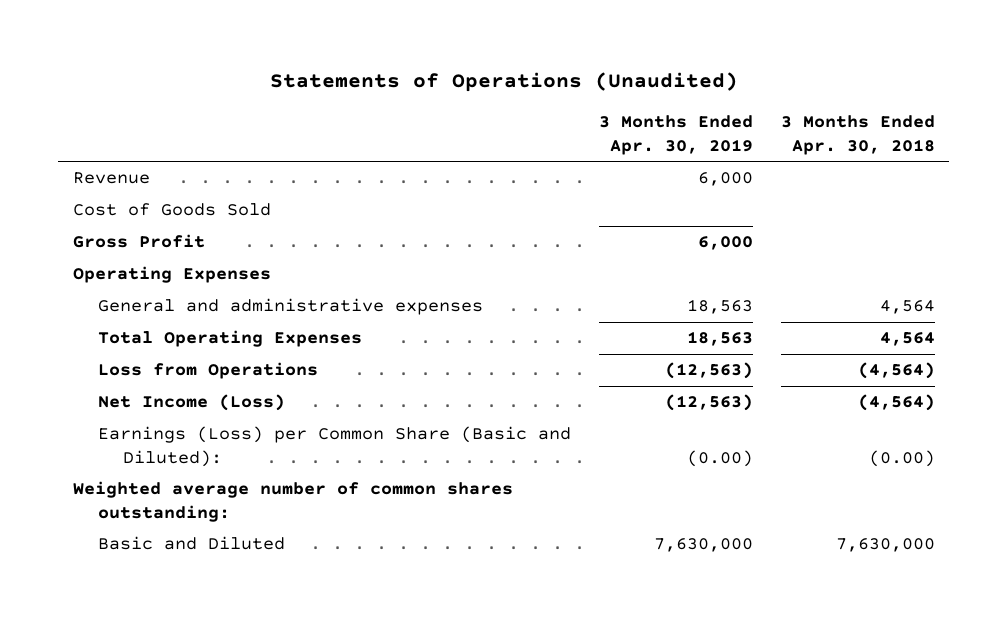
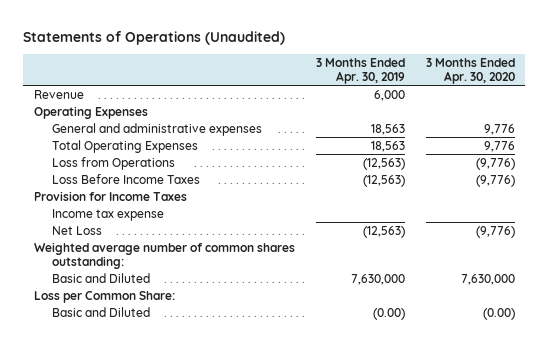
[781,115,936,155] 3 Months Ended Apr. 30, 2018 -> none
none -> [425,57,515,84] 3 Months Ended Apr. 30, 2020
[72,203,271,217] Cost of Goods Sold -> none
[72,234,205,249] Gross Profit -> none
[97,426,571,468] Earnings (Loss) per Common Share (Basic and Diluted): -> none
none -> [52,173,201,184] Loss Before Income Taxes
none -> [33,190,187,201] Provision for Income Taxes
none -> [52,208,165,221] Income tax expense
[97,394,285,412] Net Income (Loss) -> [52,225,103,235] Net Loss
none -> [33,290,175,303] Loss per Common Share:
none -> [52,306,151,317] Basic and Diluted

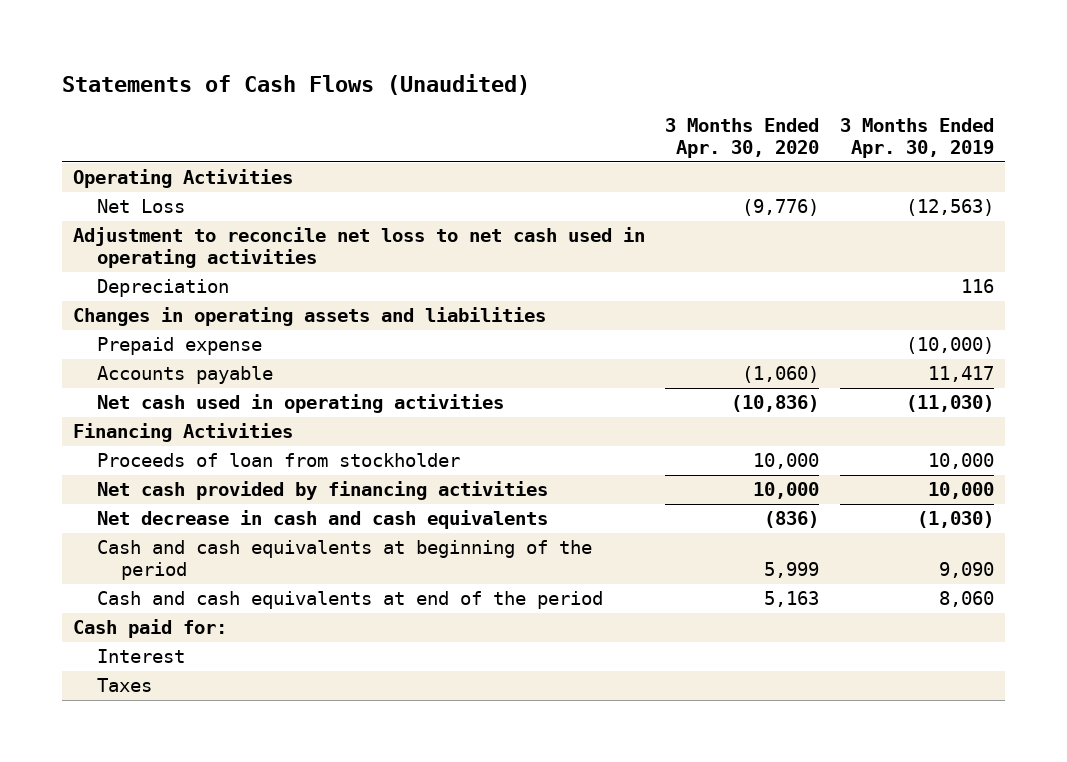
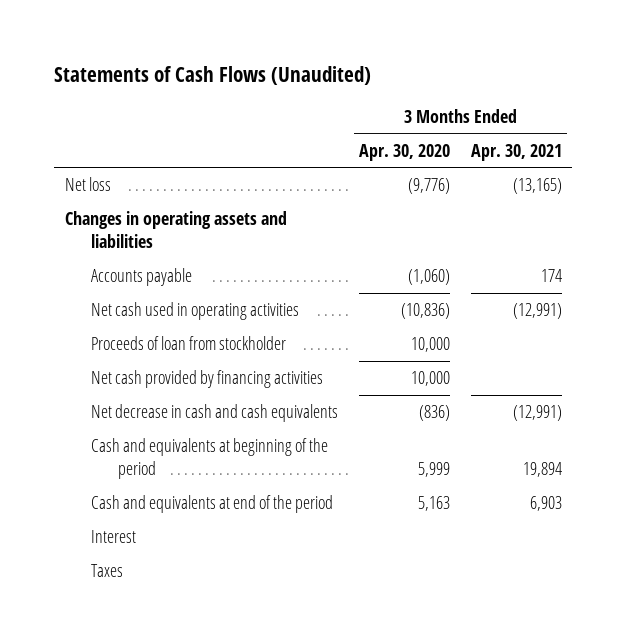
[840,118,995,159] 3 Months Ended Apr. 30, 2019 -> none
none -> [471,143,563,161] Apr. 30, 2021
[72,169,293,189] Operating Activities -> none
[72,227,645,269] Adjustment to reconcile net loss to net cash used in operating activities -> none
[96,279,229,298] Depreciation -> none
[96,199,185,214] Net Loss -> [64,177,111,192] Net loss
[96,337,262,356] Prepaid expense -> none
[72,423,293,443] Financing Activities -> none
[72,619,227,639] Cash paid for: -> none
[96,540,592,581] Cash and cash equivalents at beginning of the period -> [91,438,329,479] Cash and equivalents at beginning of the period
[96,591,603,610] Cash and cash equivalents at end of the period -> [91,495,334,514] Cash and equivalents at end of the period

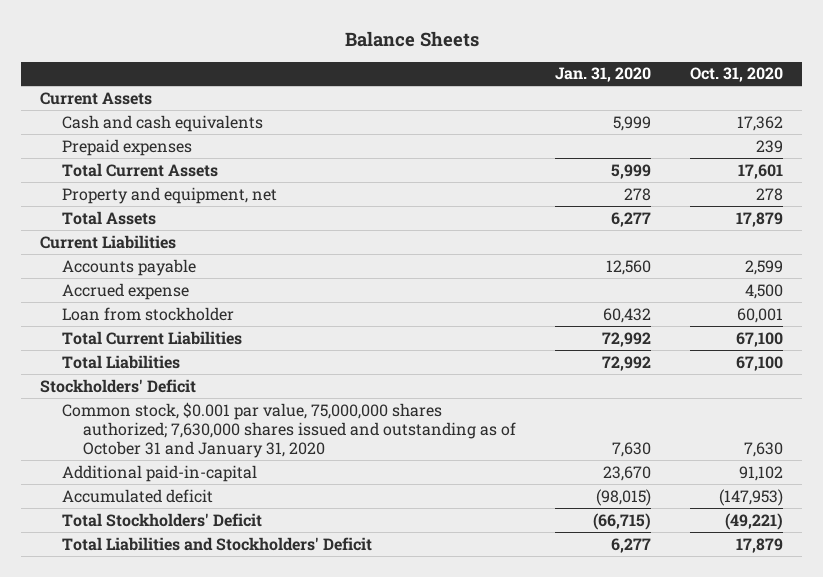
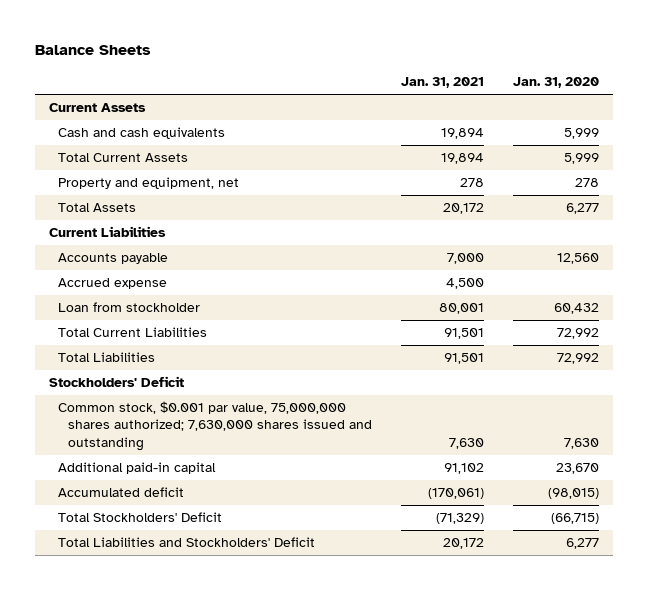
[690,67,784,83] Oct. 31, 2020 -> none
none -> [400,77,484,89] Jan. 31, 2021
[61,138,192,156] Prepaid expenses -> none
[61,401,517,458] Common stock, $0.001 par value, 75,000,000 shares authorized; 7,630,000 shares issued and outstanding as of October 31 and January 31, 2020 -> [58,401,372,451] Common stock, $0.001 par value, 75,000,000 shares authorized; 7,630,000 shares issued and outstanding
[61,464,257,482] Additional paid-in-capital -> [58,462,217,475] Additional paid-in capital

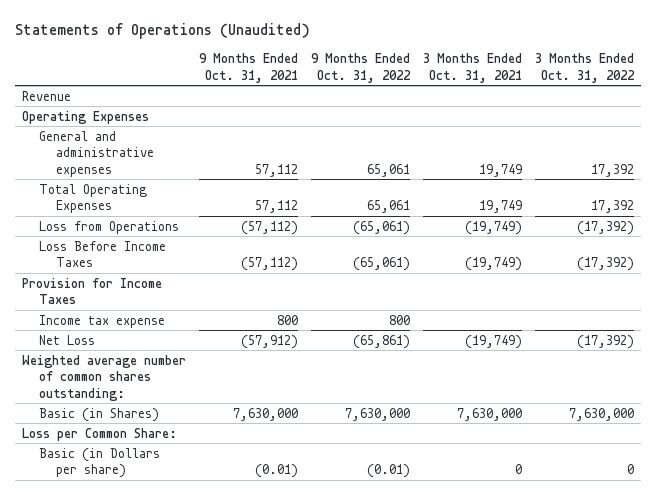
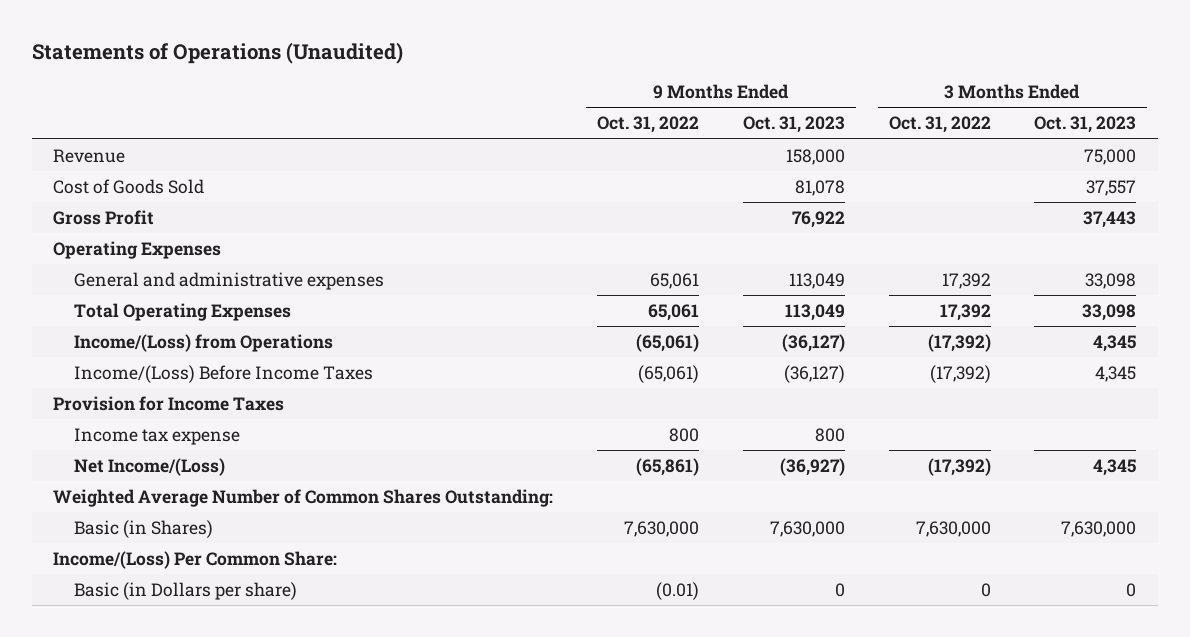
[198,53,298,83] 9 Months Ended Oct. 31, 2021 -> none
[423,53,523,83] 3 Months Ended Oct. 31, 2021 -> none
none -> [742,116,845,134] Oct. 31, 2023
none -> [1034,116,1137,134] Oct. 31, 2023
none -> [53,178,205,194] Cost of Goods Sold
none -> [53,209,155,225] Gross Profit
[38,220,179,234] Loss from Operations -> [73,333,333,352] Income/(Loss) from Operations
[38,240,166,268] Loss Before Income Taxes -> [73,364,373,383] Income/(Loss) Before Income Taxes
[38,334,95,345] Net Loss -> [73,457,225,476] Net Income/(Loss)
[21,354,186,401] Weighted average number of common shares outstanding: -> [53,488,554,507] Weighted Average Number of Common Shares Outstanding:
[21,427,177,441] Loss per Common Share: -> [53,550,338,569] Income/(Loss) Per Common Share:

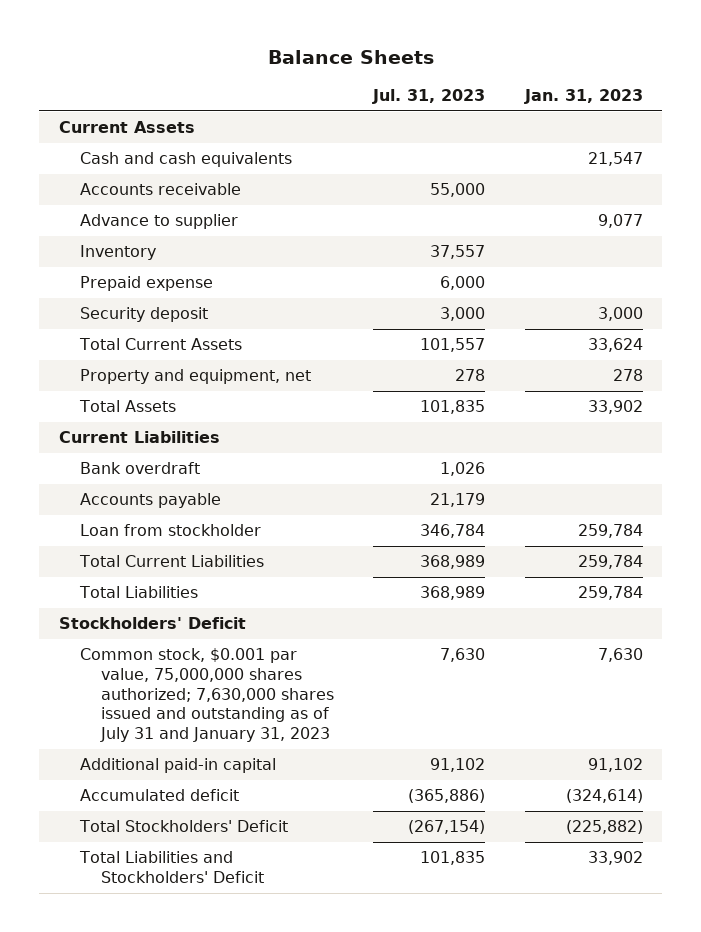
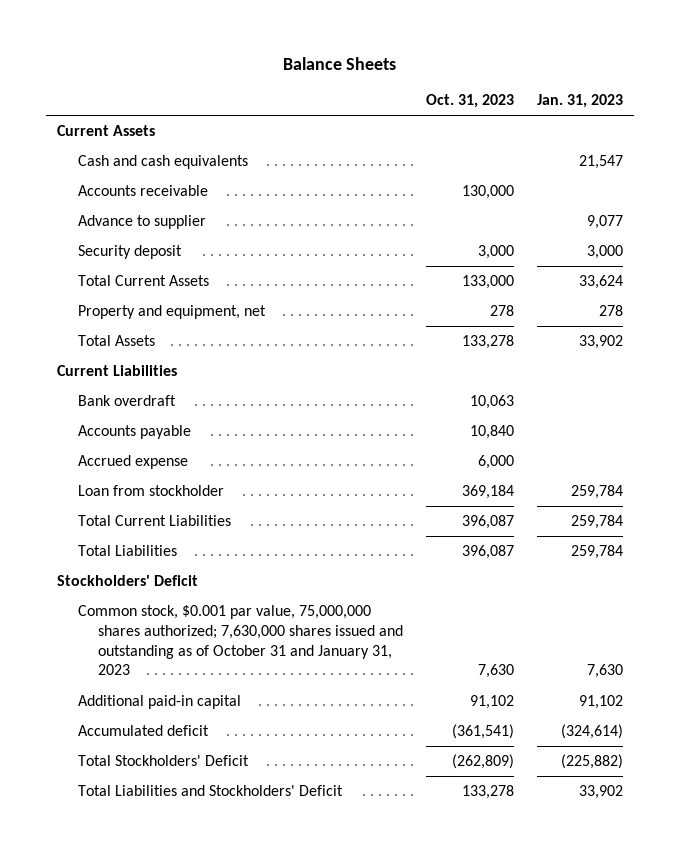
[372,89,486,105] Jul. 31, 2023 -> none
none -> [425,94,514,109] Oct. 31, 2023
[79,245,156,261] Inventory -> none
[79,276,213,292] Prepaid expense -> none
none -> [77,455,188,470] Accrued expense
[79,648,334,743] Common stock, $0.001 par value, 75,000,000 shares authorized; 7,630,000 shares issued and outstanding as of July 31 and January 31, 2023 -> [77,605,403,676] Common stock, $0.001 par value, 75,000,000 shares authorized; 7,630,000 shares issued and outstanding as of October 31 and January 31, 2023

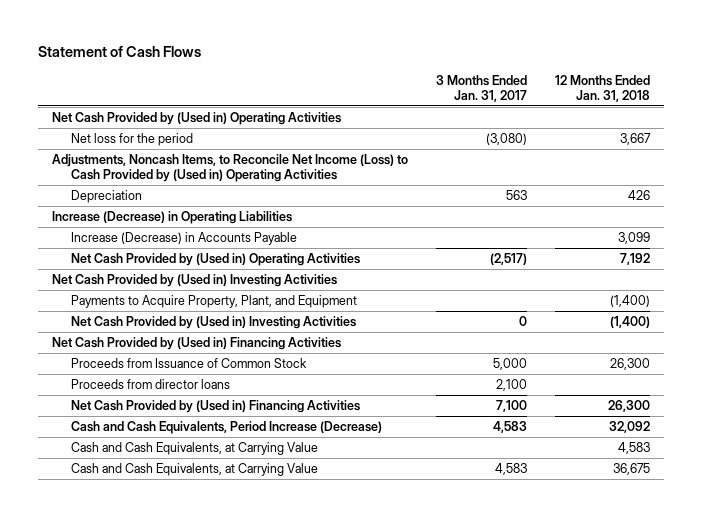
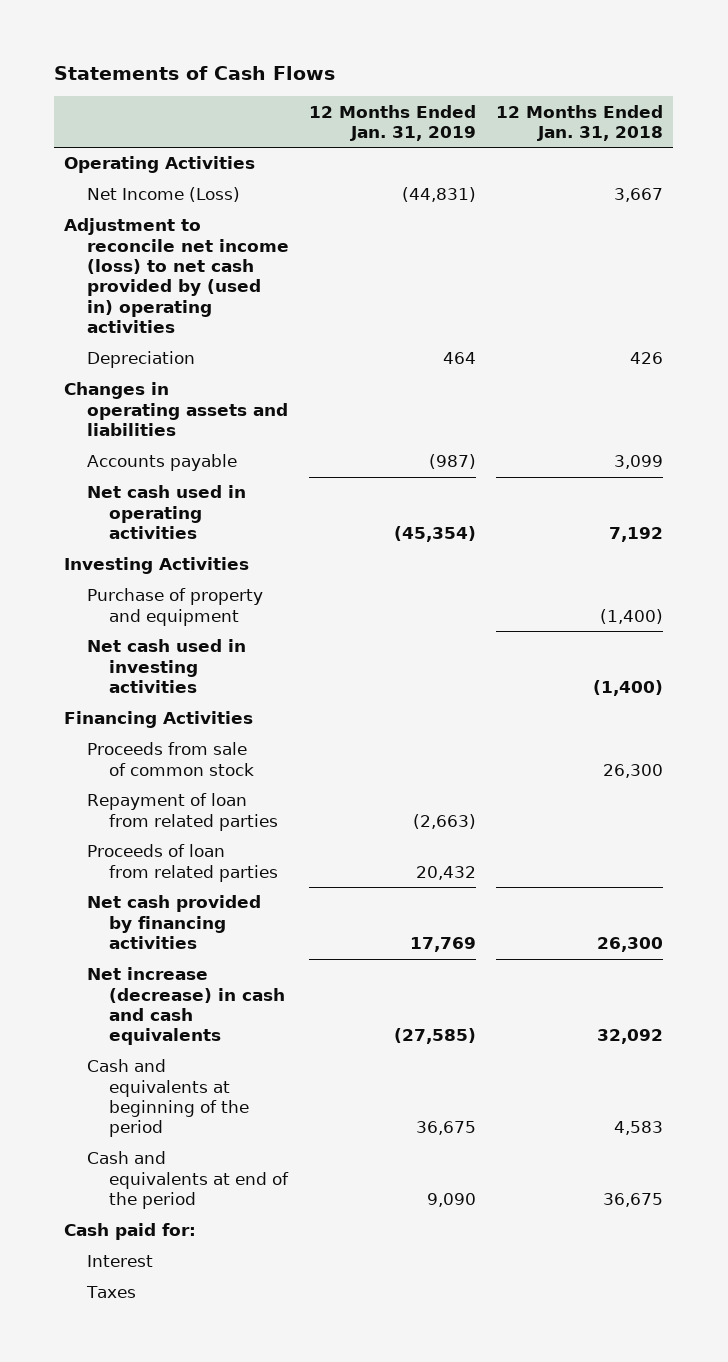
[37,46,201,58] Statement of Cash Flows -> [54,65,336,80] Statements of Cash Flows
[435,74,527,102] 3 Months Ended Jan. 31, 2017 -> none
none -> [308,104,476,141] 12 Months Ended Jan. 31, 2019
[51,112,341,126] Net Cash Provided by (Used in) Operating Activities -> [64,156,256,174] Operating Activities
[71,133,194,147] Net loss for the period -> [86,187,240,203] Net Income (Loss)
[51,154,408,182] Adjustments, Noncash Items, to Reconcile Net Income (Loss) to Cash Provided by (Used in) Operating Activities -> [64,218,289,334] Adjustment to reconcile net income (loss) to net cash provided by (used in) operating activities
[51,211,292,225] Increase (Decrease) in Operating Liabilities -> none
[71,379,231,390] Proceeds from director loans -> none
none -> [64,382,288,437] Changes in operating assets and liabilities
[71,232,298,246] Increase (Decrease) in Accounts Payable -> [86,454,237,472] Accounts payable
[71,253,361,267] Net Cash Provided by (Used in) Operating Activities -> [86,485,246,540] Net cash used in operating activities
[51,274,337,288] Net Cash Provided by (Used in) Investing Activities -> [64,557,250,575] Investing Activities
[71,295,358,309] Payments to Acquire Property, Plant, and Equipment -> [86,588,263,626] Purchase of property and equipment
[71,316,357,330] Net Cash Provided by (Used in) Investing Activities -> [86,639,246,694] Net cash used in investing activities
[51,337,341,351] Net Cash Provided by (Used in) Financing Activities -> [64,711,254,729] Financing Activities
[71,358,308,369] Proceeds from Issuance of Common Stock -> [86,742,255,776] Proceeds from sale of common stock
none -> [86,793,279,831] Repayment of loan from related parties
none -> [86,844,279,882] Proceeds of loan from related parties
[71,400,361,414] Net Cash Provided by (Used in) Financing Activities -> [86,895,261,950] Net cash provided by financing activities
[71,421,383,435] Cash and Cash Equivalents, Period Increase (Decrease) -> [86,967,286,1046] Net increase (decrease) in cash and cash equivalents
[71,442,319,456] Cash and Cash Equivalents, at Carrying Value -> [86,1059,250,1138] Cash and equivalents at beginning of the period
[71,463,319,477] Cash and Cash Equivalents, at Carrying Value -> [86,1151,290,1210] Cash and equivalents at end of the period
none -> [64,1223,197,1241] Cash paid for:
none -> [86,1255,153,1268] Interest
none -> [85,1286,136,1299] Taxes

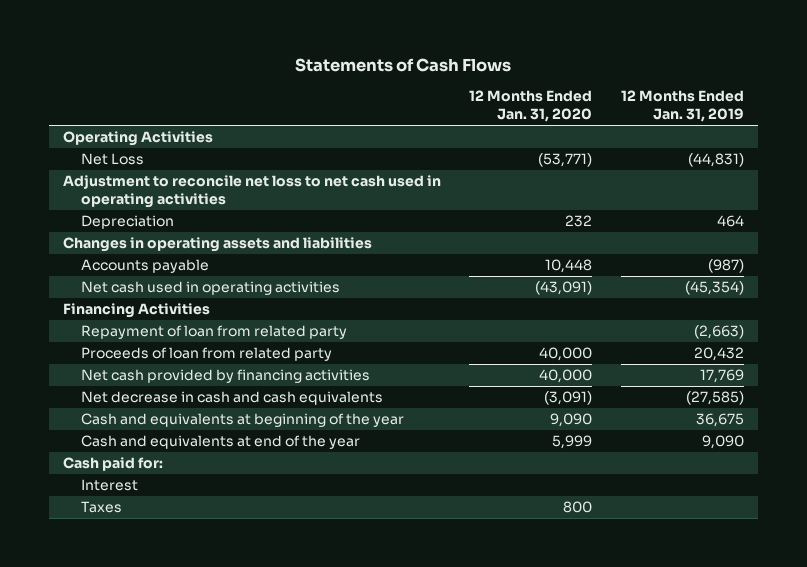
[496,104,664,141] 12 Months Ended Jan. 31, 2018 -> none
none -> [469,90,593,123] 12 Months Ended Jan. 31, 2020
[86,187,240,203] Net Income (Loss) -> [80,153,144,166] Net Loss
[64,218,289,334] Adjustment to reconcile net income (loss) to net cash provided by (used in) operating activities -> [63,175,442,209] Adjustment to reconcile net loss to net cash used in operating activities
[64,557,250,575] Investing Activities -> none
[86,588,263,626] Purchase of property and equipment -> none
[86,639,246,694] Net cash used in investing activities -> none
[86,742,255,776] Proceeds from sale of common stock -> none
[86,793,279,831] Repayment of loan from related parties -> [80,325,347,340] Repayment of loan from related party
[86,844,279,882] Proceeds of loan from related parties -> [80,347,332,362] Proceeds of loan from related party
[86,967,286,1046] Net increase (decrease) in cash and cash equivalents -> [80,391,383,406] Net decrease in cash and cash equivalents
[86,1059,250,1138] Cash and equivalents at beginning of the period -> [80,413,404,428] Cash and equivalents at beginning of the year
[86,1151,290,1210] Cash and equivalents at end of the period -> [80,435,360,450] Cash and equivalents at end of the year

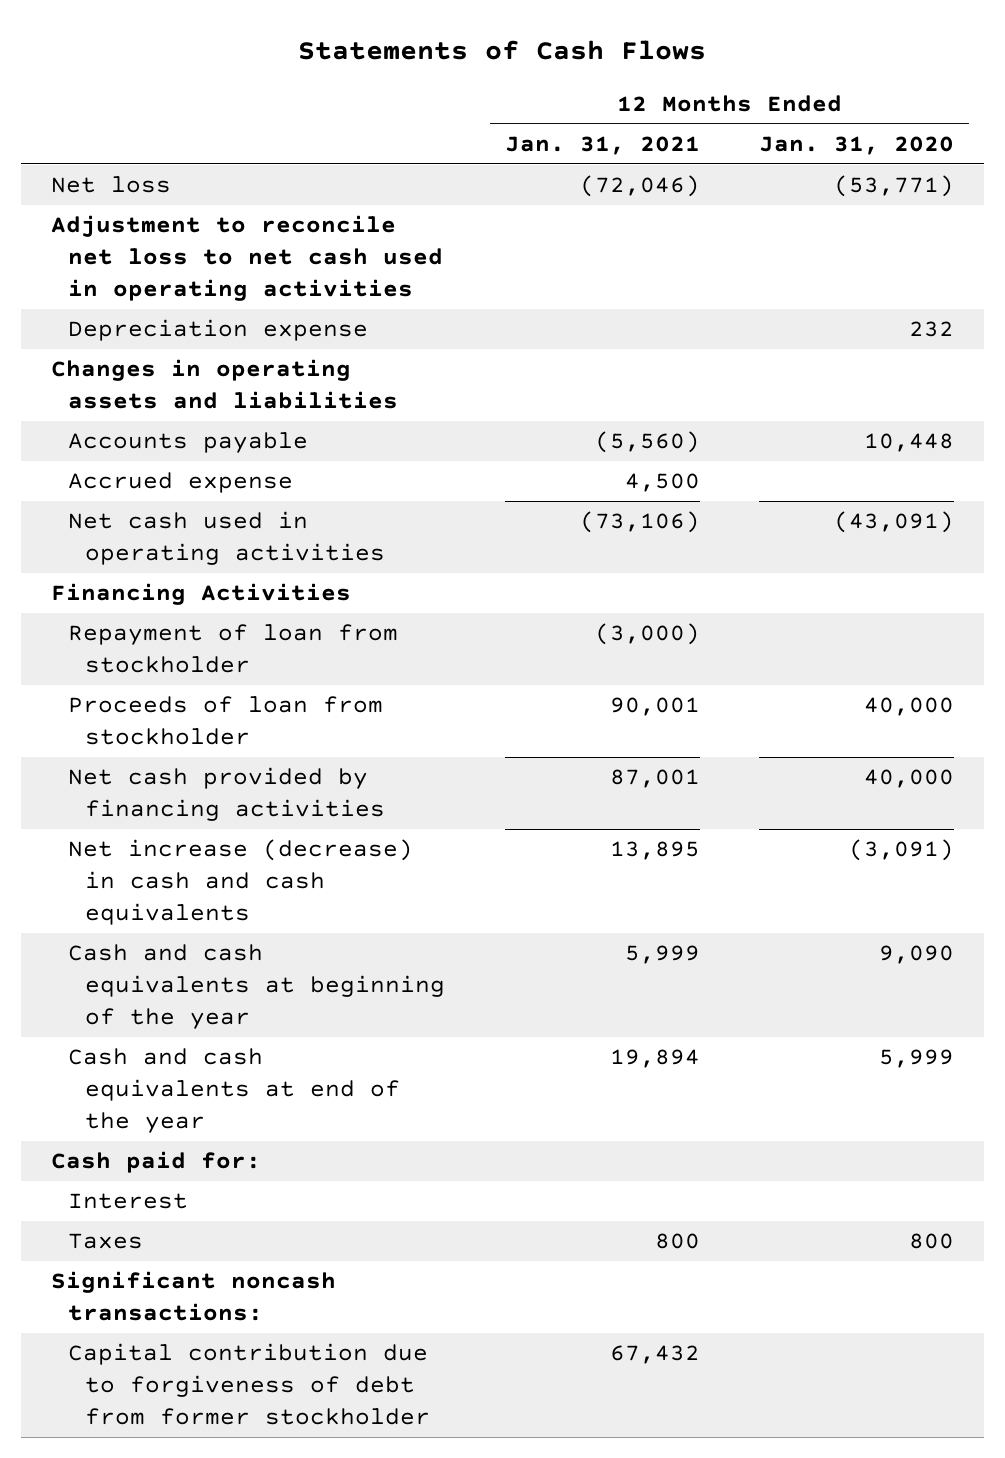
[620,90,744,123] 12 Months Ended Jan. 31, 2019 -> none
none -> [504,135,700,155] Jan. 31, 2021
[63,131,214,147] Operating Activities -> none
[80,153,144,166] Net Loss -> [50,176,171,194] Net loss
[80,215,174,230] Depreciation -> [67,319,368,342] Depreciation expense
none -> [67,472,293,494] Accrued expense
[80,325,347,340] Repayment of loan from related party -> [67,624,398,674] Repayment of loan from stockholder
[80,347,332,362] Proceeds of loan from related party -> [67,696,383,746] Proceeds of loan from stockholder
[80,391,383,406] Net decrease in cash and cash equivalents -> [67,839,413,925] Net increase (decrease) in cash and cash equivalents
[80,413,404,428] Cash and equivalents at beginning of the year -> [67,944,446,1029] Cash and cash equivalents at beginning of the year
[80,435,360,450] Cash and equivalents at end of the year -> [67,1048,401,1133] Cash and cash equivalents at end of the year
none -> [50,1271,336,1322] Significant noncash transactions:
none -> [67,1343,431,1425] Capital contribution due to forgiveness of debt from former stockholder

